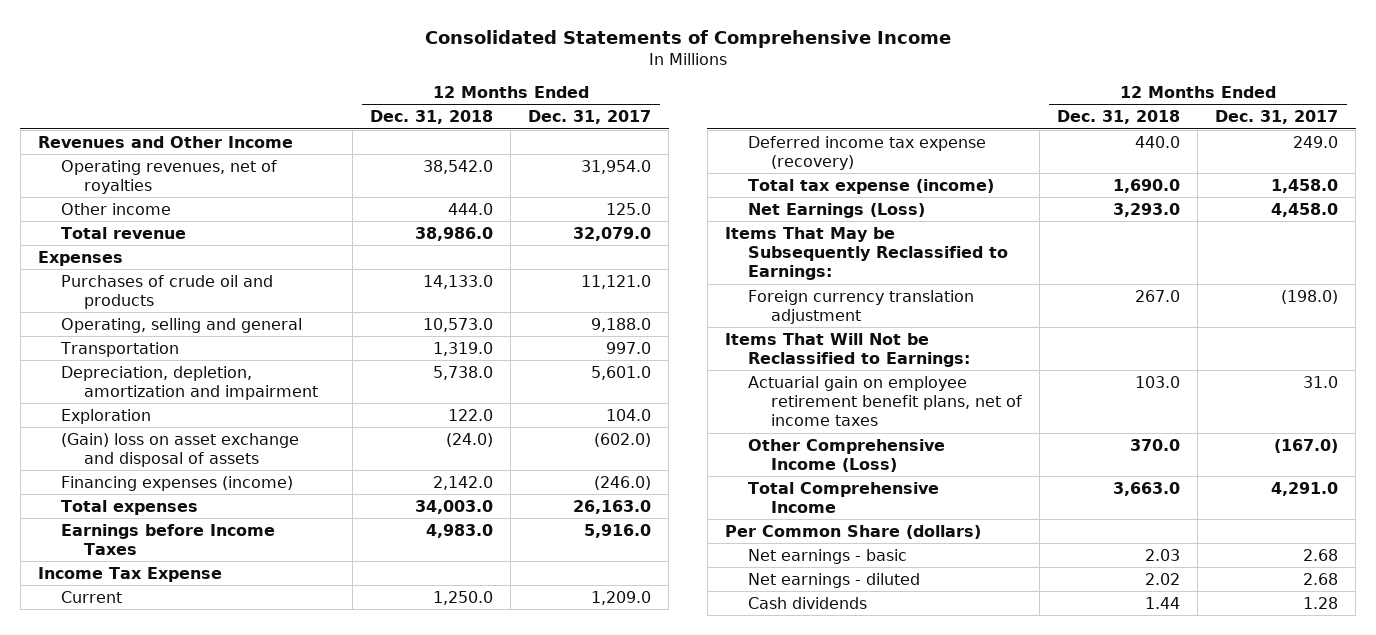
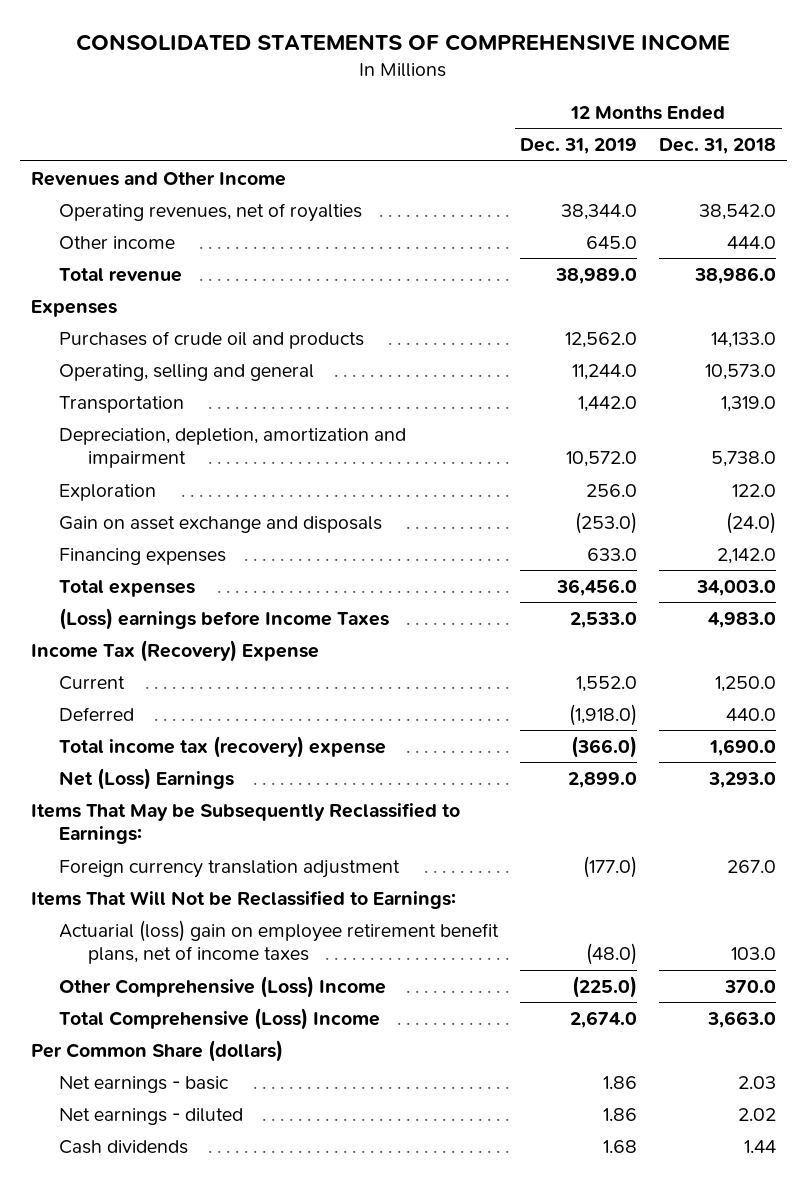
[425,30,952,49] Consolidated Statements of Comprehensive Income -> [76,34,731,52] CONSOLIDATED STATEMENTS OF COMPREHENSIVE INCOME
[528,110,652,125] Dec. 31, 2017 -> none
none -> [520,138,638,155] Dec. 31, 2019
[61,432,300,468] (Gain) loss on asset exchange and disposal of assets -> [59,515,383,533] Gain on asset exchange and disposals
[61,475,294,491] Financing expenses (income) -> [59,547,227,565] Financing expenses
[61,523,276,556] Earnings before Income Taxes -> [59,607,390,630] (Loss) earnings before Income Taxes
[37,566,222,582] Income Tax Expense -> [30,639,319,662] Income Tax (Recovery) Expense
[748,135,987,171] Deferred income tax expense (recovery) -> [59,706,135,721] Deferred
[748,178,995,194] Total tax expense (income) -> [59,735,387,758] Total income tax (recovery) expense
[748,202,926,218] Net Earnings (Loss) -> [59,767,235,790] Net (Loss) Earnings
[748,375,1023,427] Actuarial gain on employee retirement benefit plans, net of income taxes -> [59,919,500,965] Actuarial (loss) gain on employee retirement benefit plans, net of income taxes
[748,438,946,473] Other Comprehensive Income (Loss) -> [59,975,387,998] Other Comprehensive (Loss) Income
[748,481,940,514] Total Comprehensive Income -> [59,1007,381,1030] Total Comprehensive (Loss) Income

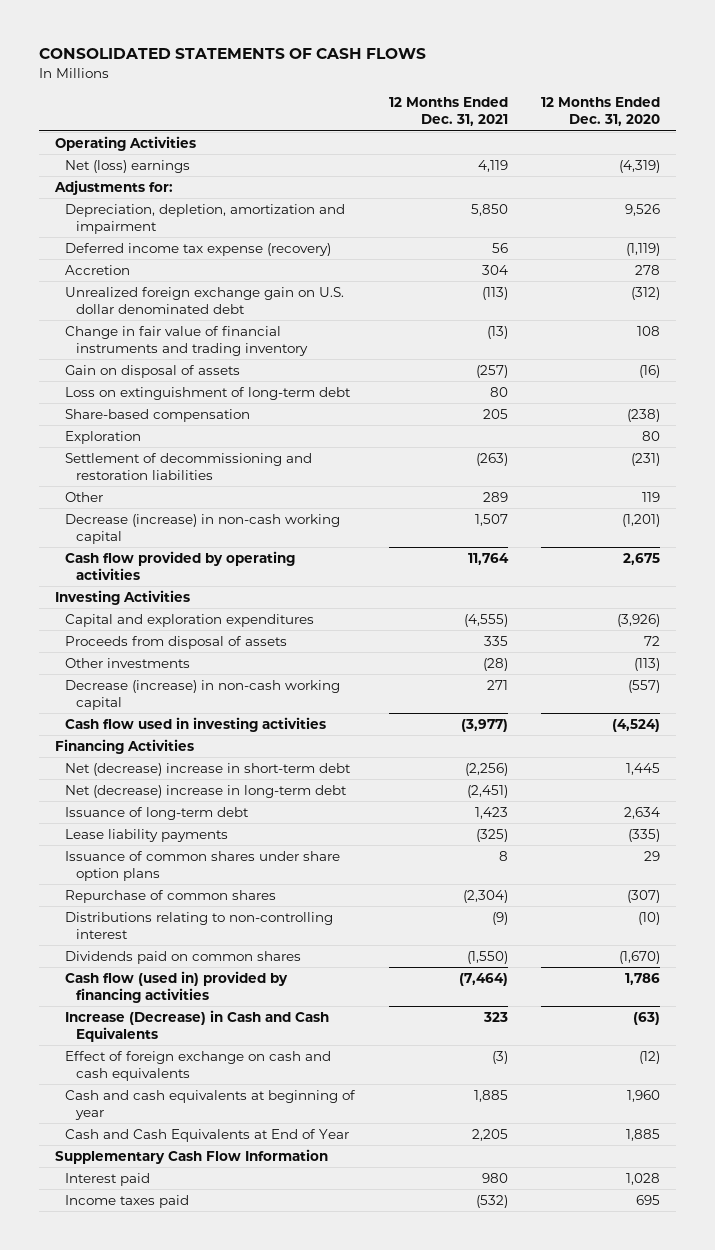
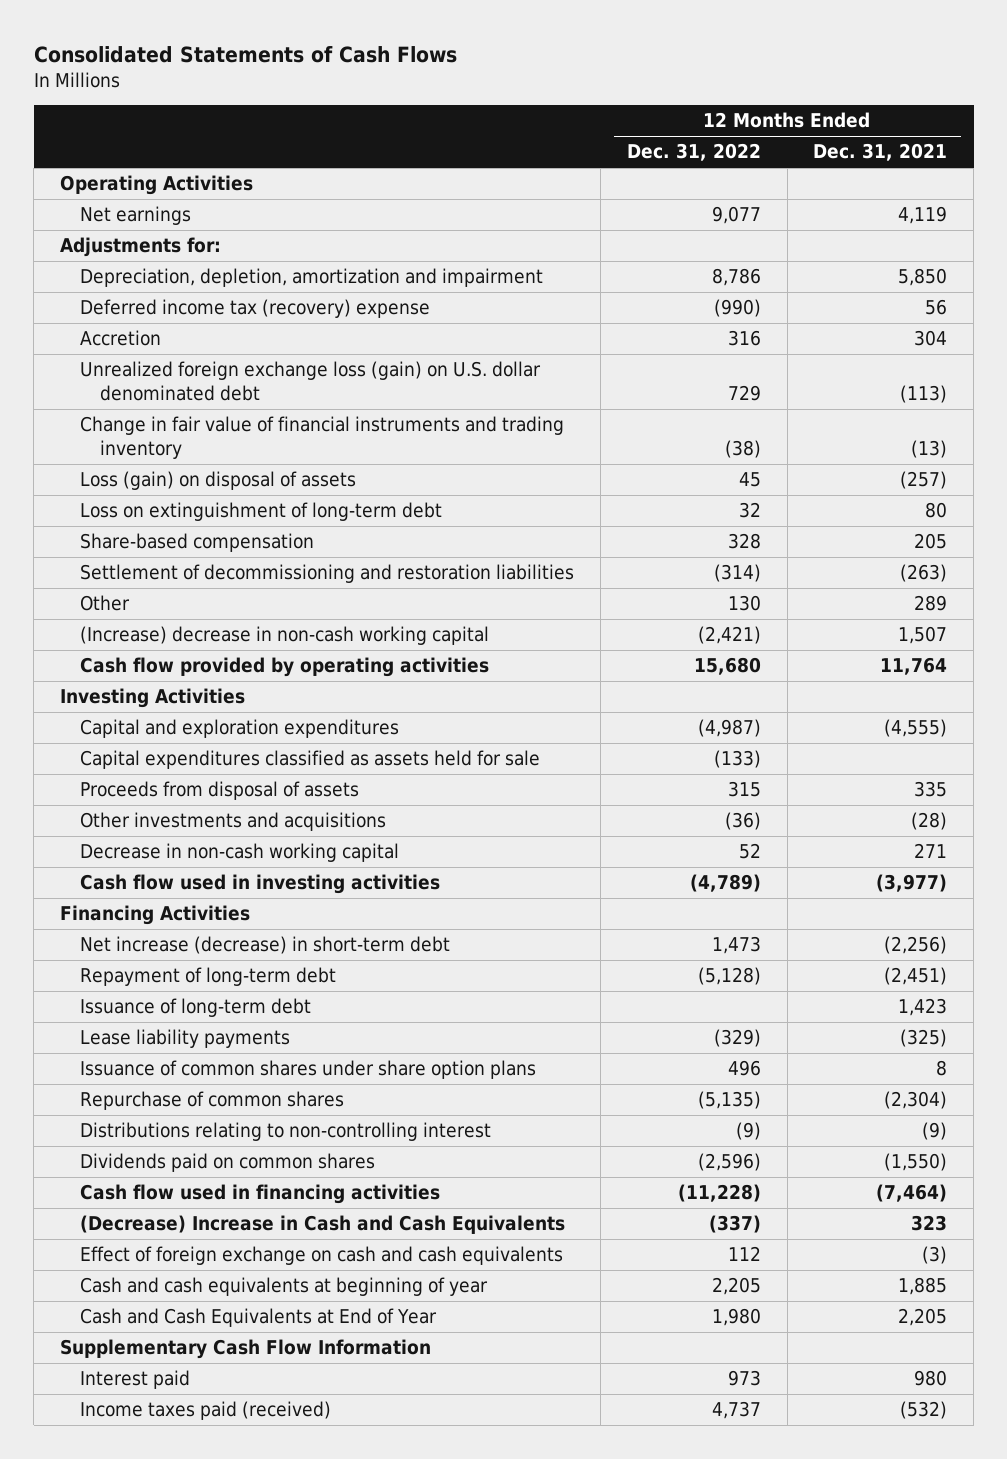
[38,48,426,60] CONSOLIDATED STATEMENTS OF CASH FLOWS -> [33,46,457,64] Consolidated Statements of Cash Flows
[540,96,660,127] 12 Months Ended Dec. 31, 2020 -> none
none -> [626,143,761,162] Dec. 31, 2022
[65,159,191,173] Net (loss) earnings -> [80,206,192,226] Net earnings
[65,242,332,256] Deferred income tax expense (recovery) -> [80,299,431,319] Deferred income tax (recovery) expense
[65,286,345,315] Unrealized foreign exchange gain on U.S. dollar denominated debt -> [80,361,542,401] Unrealized foreign exchange loss (gain) on U.S. dollar denominated debt
[65,364,241,378] Gain on disposal of assets -> [80,471,357,491] Loss (gain) on disposal of assets
[65,430,142,444] Exploration -> none
[65,513,341,545] Decrease (increase) in non-cash working capital -> [80,626,490,646] (Increase) decrease in non-cash working capital
none -> [80,750,541,770] Capital expenditures classified as assets held for sale
[65,657,191,668] Other investments -> [80,812,387,832] Other investments and acquisitions
[65,679,341,711] Decrease (increase) in non-cash working capital -> [80,843,400,863] Decrease in non-cash working capital
[65,762,352,776] Net (decrease) increase in short-term debt -> [80,936,451,955] Net increase (decrease) in short-term debt
[65,784,348,798] Net (decrease) increase in long-term debt -> [80,967,337,987] Repayment of long-term debt
[65,970,289,1004] Cash flow (used in) provided by financing activities -> [80,1184,441,1205] Cash flow used in financing activities
[65,1009,330,1043] Increase (Decrease) in Cash and Cash Equivalents -> [80,1215,566,1235] (Decrease) Increase in Cash and Cash Equivalents
[65,1194,190,1208] Income taxes paid -> [80,1401,332,1421] Income taxes paid (received)

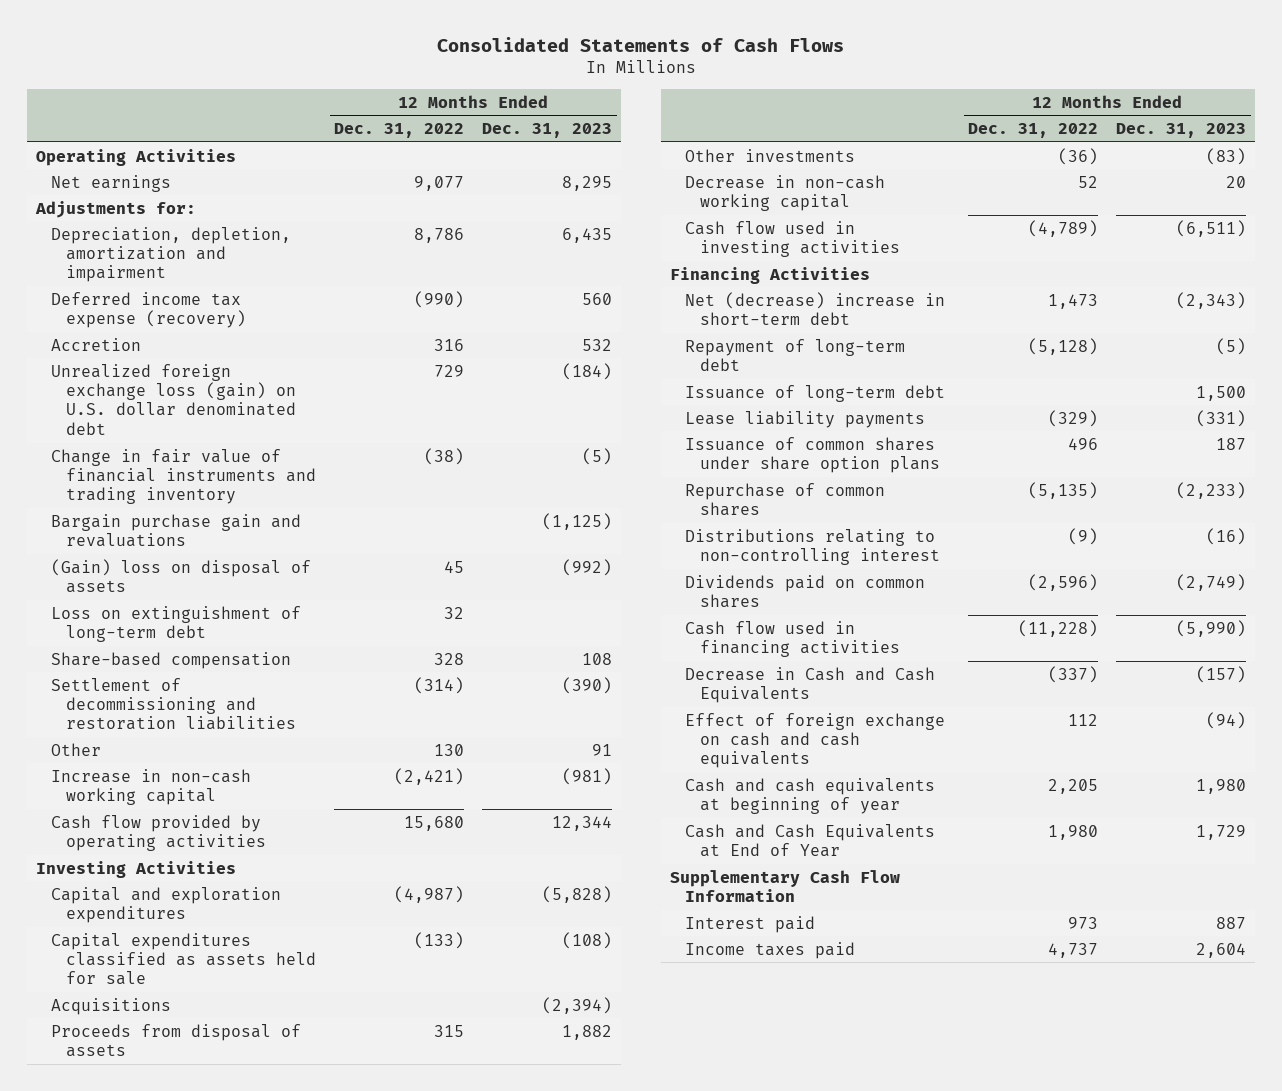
[813,143,948,162] Dec. 31, 2021 -> none
none -> [482,123,613,139] Dec. 31, 2023
[80,299,431,319] Deferred income tax (recovery) expense -> [51,291,247,329] Deferred income tax expense (recovery)
none -> [51,513,302,548] Bargain purchase gain and revaluations
[80,471,357,491] Loss (gain) on disposal of assets -> [51,558,312,594] (Gain) loss on disposal of assets
[80,626,490,646] (Increase) decrease in non-cash working capital -> [51,768,252,806] Increase in non-cash working capital
none -> [51,997,172,1015] Acquisitions
[80,812,387,832] Other investments and acquisitions -> [685,148,856,162] Other investments
[80,936,451,955] Net increase (decrease) in short-term debt -> [685,291,946,326] Net (decrease) increase in short-term debt
[80,1215,566,1235] (Decrease) Increase in Cash and Cash Equivalents -> [685,666,936,704] Decrease in Cash and Cash Equivalents
[80,1401,332,1421] Income taxes paid (received) -> [685,941,856,959] Income taxes paid

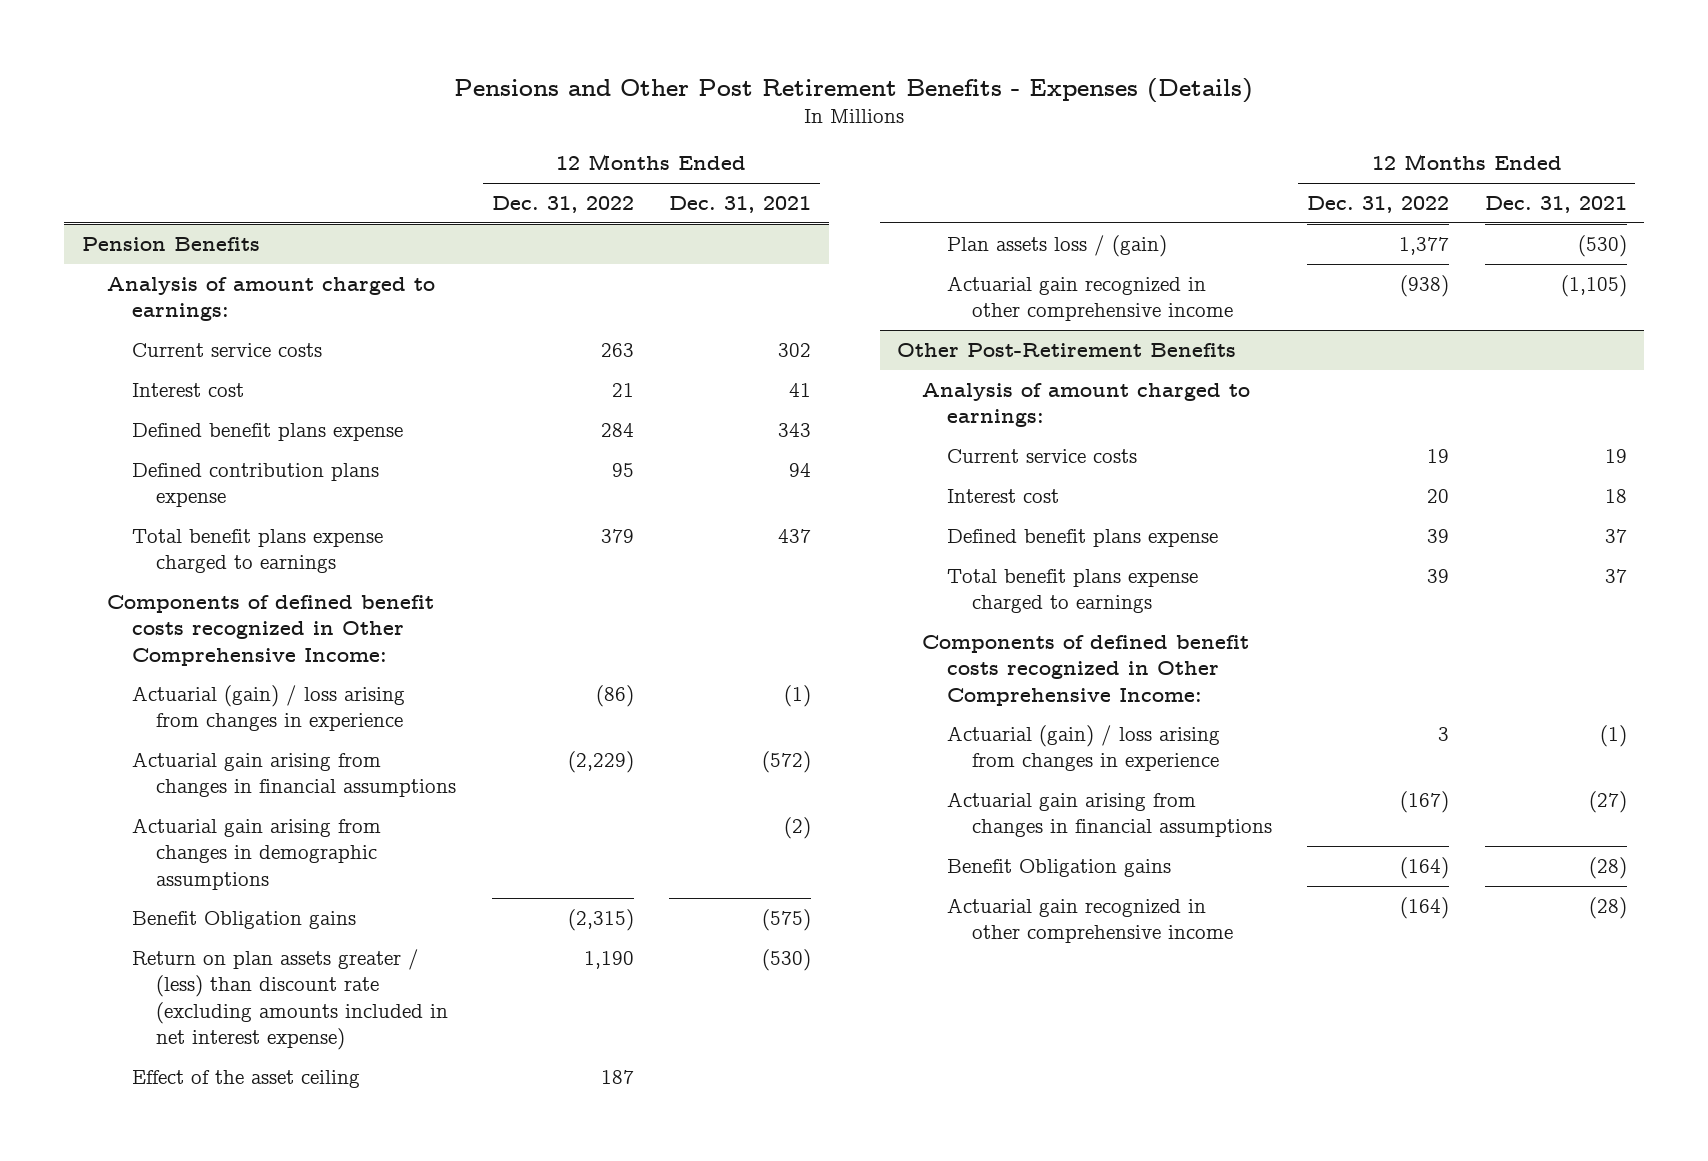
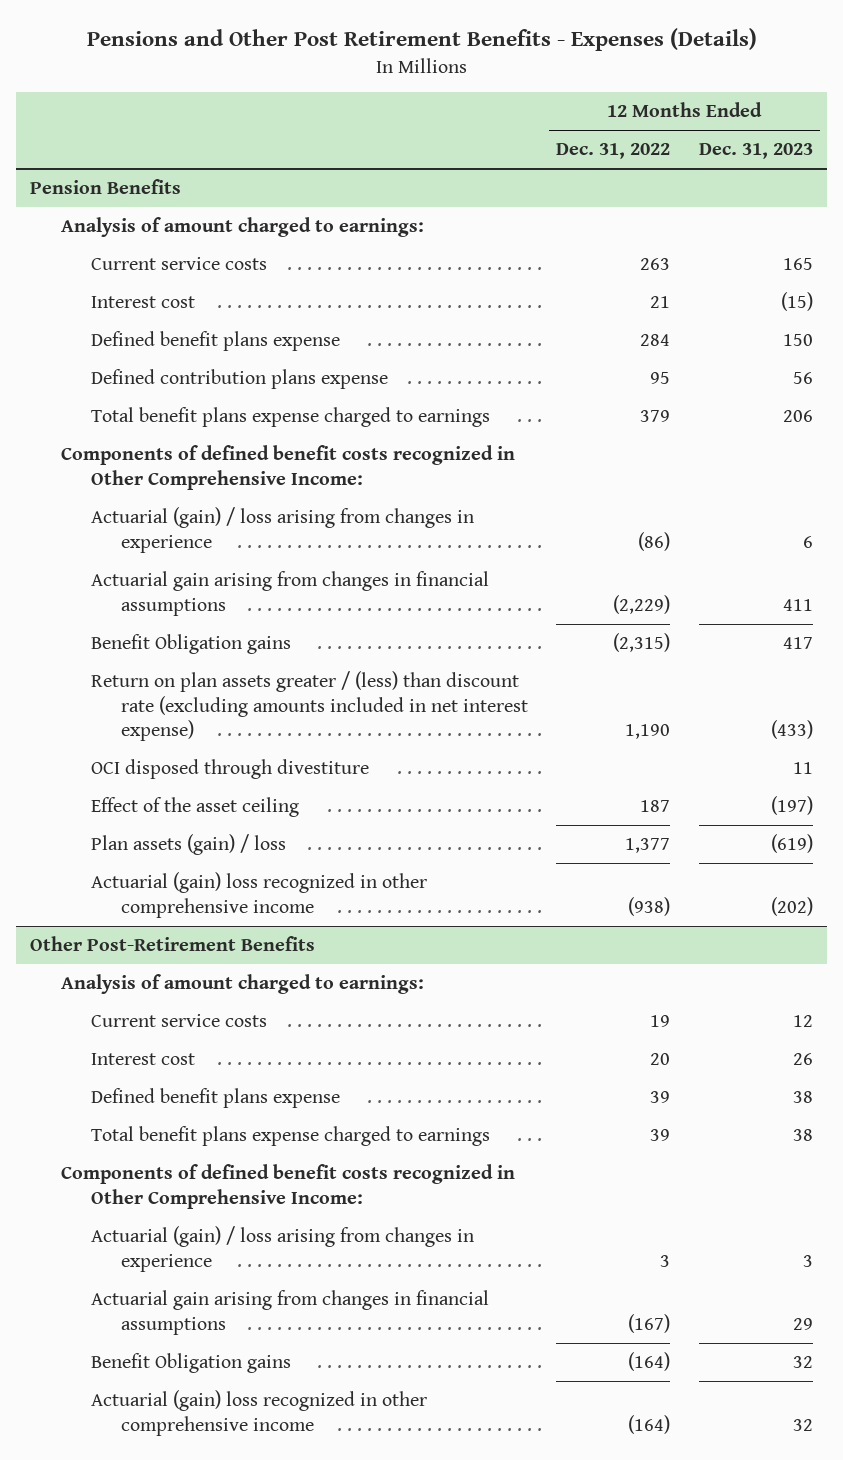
[669,196,812,214] Dec. 31, 2021 -> none
none -> [698,143,813,160] Dec. 31, 2023
[131,817,381,890] Actuarial gain arising from changes in demographic assumptions -> none
none -> [90,759,369,780] OCI disposed through divestiture
[947,234,1168,257] Plan assets loss / (gain) -> [90,834,286,856] Plan assets (gain) / loss
[947,275,1233,322] Actuarial gain recognized in other comprehensive income -> [90,872,427,918] Actuarial (gain) loss recognized in other comprehensive income
[947,897,1233,944] Actuarial gain recognized in other comprehensive income -> [90,1390,427,1436] Actuarial (gain) loss recognized in other comprehensive income

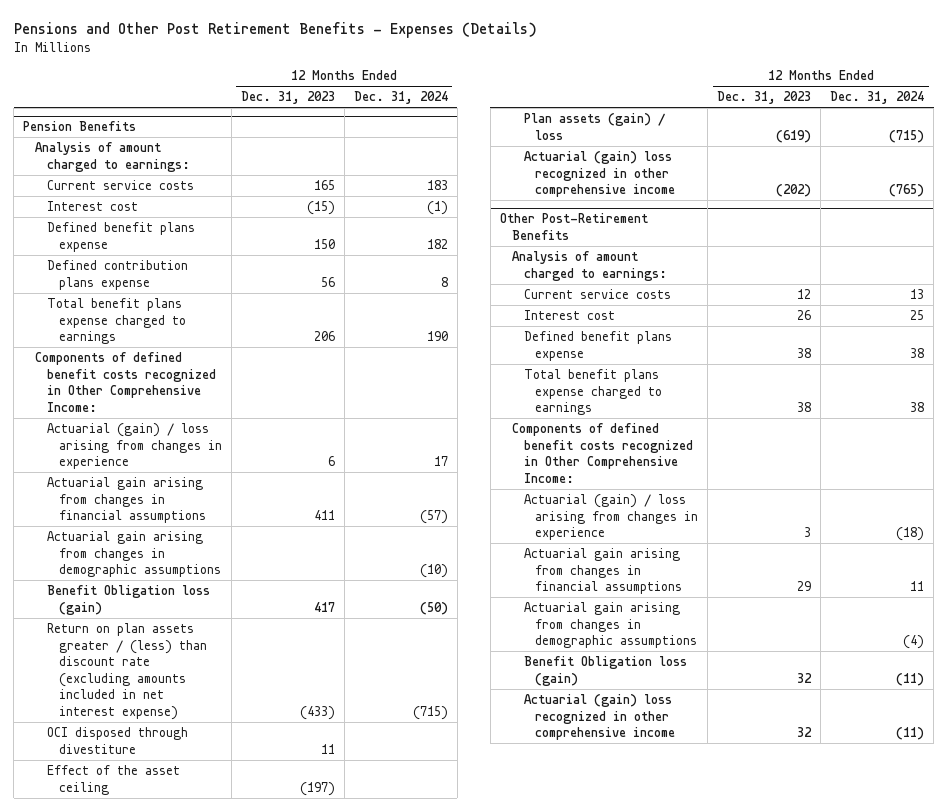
[556,143,671,160] Dec. 31, 2022 -> none
none -> [353,91,448,105] Dec. 31, 2024
none -> [46,531,221,578] Actuarial gain arising from changes in demographic assumptions
[90,634,291,655] Benefit Obligation gains -> [46,585,210,615] Benefit Obligation loss (gain)
none -> [523,602,698,649] Actuarial gain arising from changes in demographic assumptions
[90,1353,291,1374] Benefit Obligation gains -> [523,656,687,686] Benefit Obligation loss (gain)

